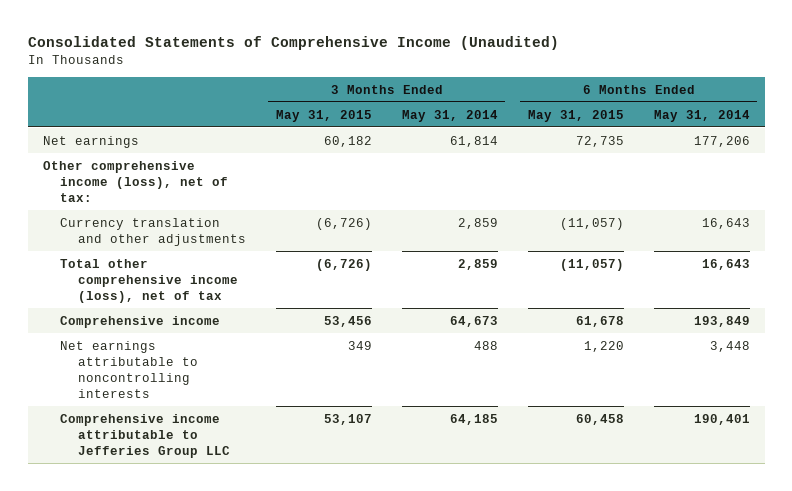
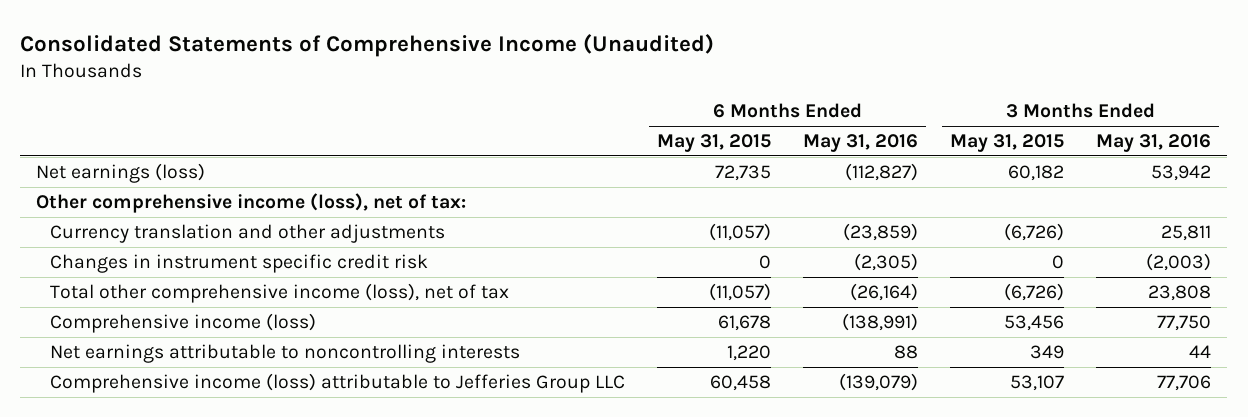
[401,109,498,122] May 31, 2014 -> none
[653,109,750,122] May 31, 2014 -> none
none -> [803,134,919,153] May 31, 2016
none -> [1096,134,1212,153] May 31, 2016
[42,135,139,148] Net earnings -> [36,163,206,184] Net earnings (loss)
none -> [50,254,429,274] Changes in instrument specific credit risk
[60,315,221,328] Comprehensive income -> [50,313,317,334] Comprehensive income (loss)
[60,413,230,458] Comprehensive income attributable to Jefferies Group LLC -> [50,373,626,394] Comprehensive income (loss) attributable to Jefferies Group LLC

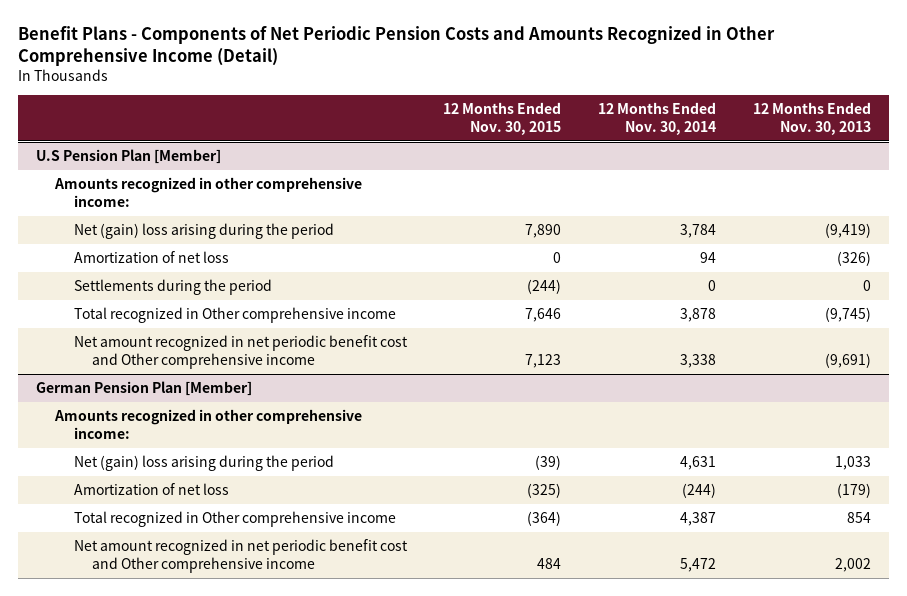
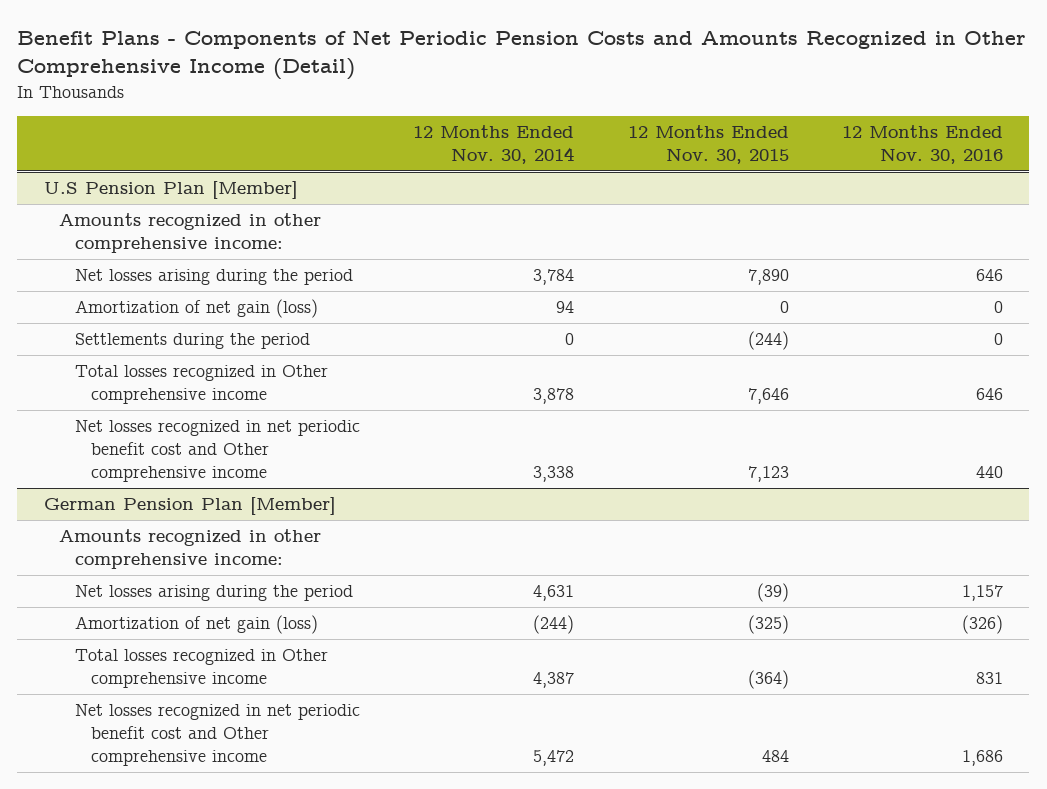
[752,102,871,136] 12 Months Ended Nov. 30, 2013 -> none
none -> [841,125,1003,164] 12 Months Ended Nov. 30, 2016
[73,223,334,240] Net (gain) loss arising during the period -> [75,269,354,286] Net losses arising during the period
[73,251,229,264] Amortization of net loss -> [75,299,319,319] Amortization of net gain (loss)
[73,307,396,324] Total recognized in Other comprehensive income -> [75,365,329,405] Total losses recognized in Other comprehensive income
[73,335,408,369] Net amount recognized in net periodic benefit cost and Other comprehensive income -> [75,420,361,483] Net losses recognized in net periodic benefit cost and Other comprehensive income
[73,455,334,472] Net (gain) loss arising during the period -> [75,585,354,602] Net losses arising during the period
[73,483,229,496] Amortization of net loss -> [75,615,319,635] Amortization of net gain (loss)
[73,511,396,528] Total recognized in Other comprehensive income -> [75,649,329,689] Total losses recognized in Other comprehensive income
[73,539,408,573] Net amount recognized in net periodic benefit cost and Other comprehensive income -> [75,704,361,767] Net losses recognized in net periodic benefit cost and Other comprehensive income

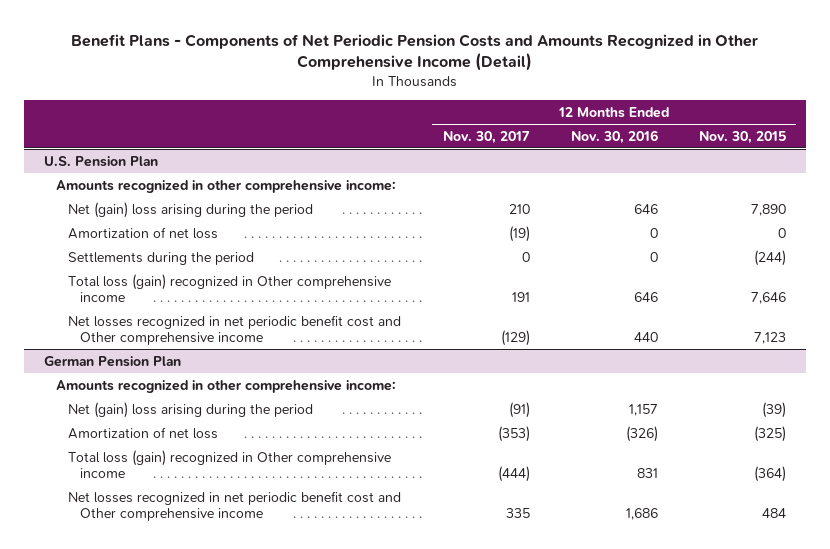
[413,125,575,164] 12 Months Ended Nov. 30, 2014 -> none
none -> [442,130,530,144] Nov. 30, 2017
[43,181,298,200] U.S Pension Plan [Member] -> [44,155,159,167] U.S. Pension Plan
[75,269,354,286] Net losses arising during the period -> [68,201,314,218] Net (gain) loss arising during the period
[75,299,319,319] Amortization of net gain (loss) -> [68,226,219,239] Amortization of net loss
[75,365,329,405] Total losses recognized in Other comprehensive income -> [68,273,392,303] Total loss (gain) recognized in Other comprehensive income
[43,497,336,516] German Pension Plan [Member] -> [44,355,182,367] German Pension Plan
[75,585,354,602] Net losses arising during the period -> [68,401,314,418] Net (gain) loss arising during the period
[75,615,319,635] Amortization of net gain (loss) -> [68,426,219,439] Amortization of net loss
[75,649,329,689] Total losses recognized in Other comprehensive income -> [68,449,392,479] Total loss (gain) recognized in Other comprehensive income

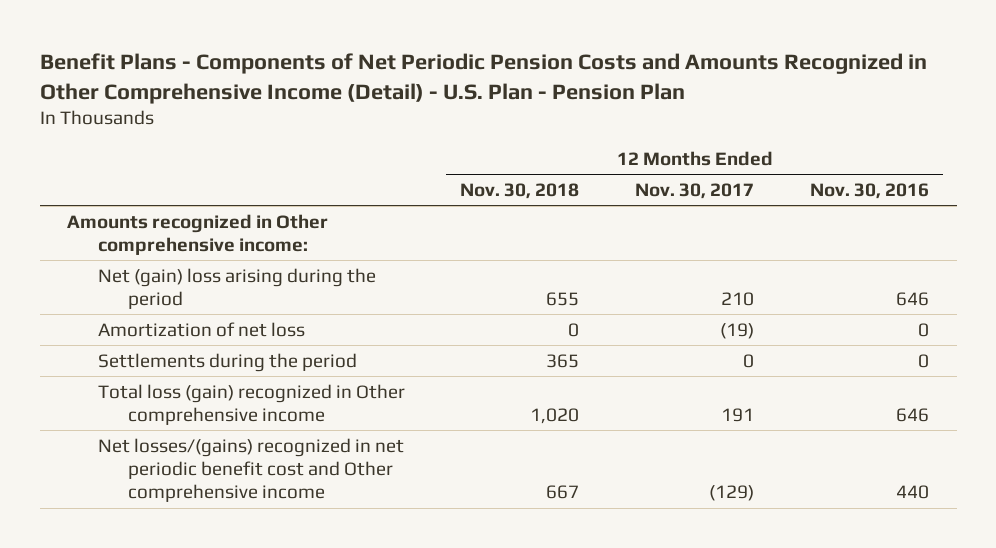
[71,33,759,72] Benefit Plans - Components of Net Periodic Pension Costs and Amounts Recognized in Other Comprehensive Income (Detail) -> [39,53,927,104] Benefit Plans - Components of Net Periodic Pension Costs and Amounts Recognized in Other Comprehensive Income (Detail) - U.S. Plan - Pension Plan
[698,130,786,144] Nov. 30, 2015 -> none
none -> [460,183,580,200] Nov. 30, 2018
[44,155,159,167] U.S. Pension Plan -> none
[56,179,397,193] Amounts recognized in other comprehensive income: -> [67,213,329,255] Amounts recognized in Other comprehensive income:
[44,355,182,367] German Pension Plan -> none
[56,379,397,393] Amounts recognized in other comprehensive income: -> none
[68,401,314,418] Net (gain) loss arising during the period -> none
[68,426,219,439] Amortization of net loss -> none
[68,449,392,479] Total loss (gain) recognized in Other comprehensive income -> none
[68,490,402,522] Net losses recognized in net periodic benefit cost and Other comprehensive income -> none
[68,314,402,346] Net losses recognized in net periodic benefit cost and Other comprehensive income -> [97,437,404,503] Net losses/(gains) recognized in net periodic benefit cost and Other comprehensive income

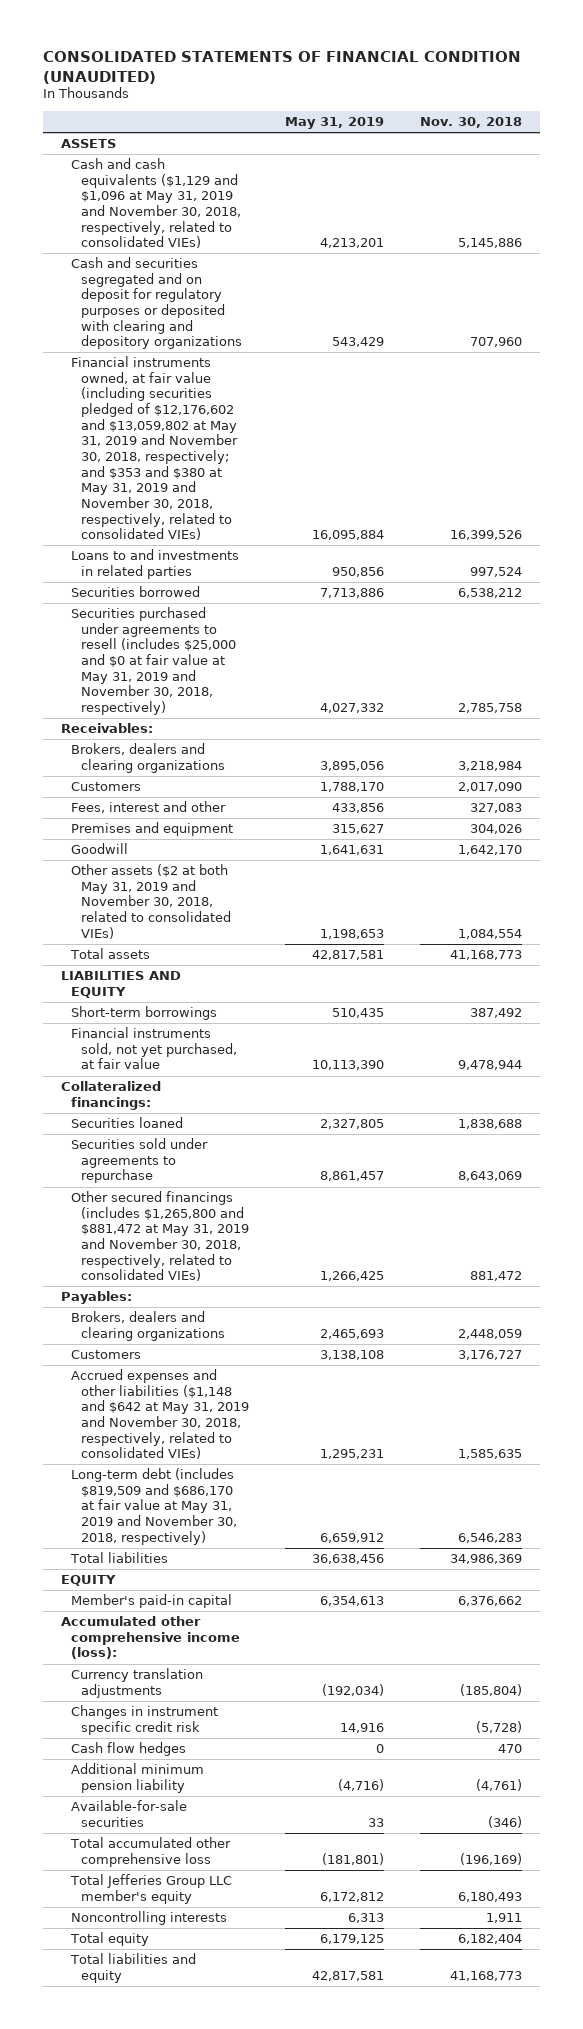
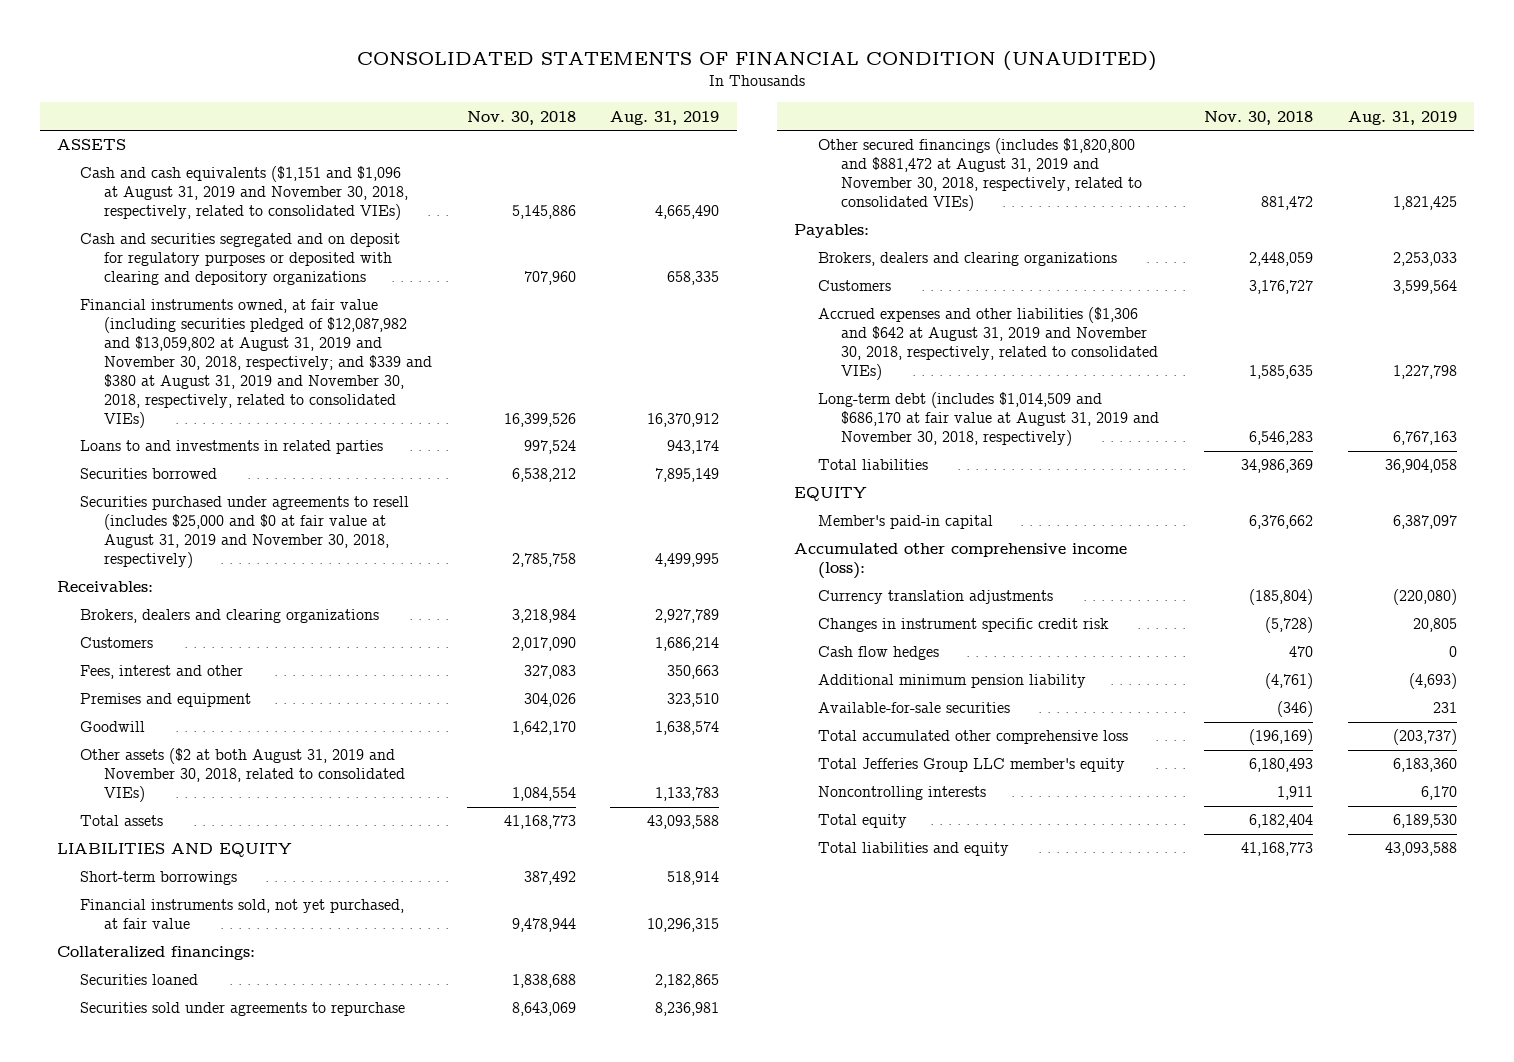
[284,117,384,130] May 31, 2019 -> none
none -> [610,110,720,125] Aug. 31, 2019
[70,158,241,249] Cash and cash equivalents ($1,129 and $1,096 at May 31, 2019 and November 30, 2018, respectively, related to consolidated VIEs) -> [80,166,408,221] Cash and cash equivalents ($1,151 and $1,096 at August 31, 2019 and November 30, 2018, respectively, related to consolidated VIEs)
[70,356,238,541] Financial instruments owned, at fair value (including securities pledged of $12,176,602 and $13,059,802 at May 31, 2019 and November 30, 2018, respectively; and $353 and $380 at May 31, 2019 and November 30, 2018, respectively, related to consolidated VIEs) -> [80,299,432,428] Financial instruments owned, at fair value (including securities pledged of $12,087,982 and $13,059,802 at August 31, 2019 and November 30, 2018, respectively; and $339 and $380 at August 31, 2019 and November 30, 2018, respectively, related to consolidated VIEs)
[70,607,236,716] Securities purchased under agreements to resell (includes $25,000 and $0 at fair value at May 31, 2019 and November 30, 2018, respectively) -> [80,496,410,569] Securities purchased under agreements to resell (includes $25,000 and $0 at fair value at August 31, 2019 and November 30, 2018, respectively)
[70,864,231,939] Other assets ($2 at both May 31, 2019 and November 30, 2018, related to consolidated VIEs) -> [80,748,405,803] Other assets ($2 at both August 31, 2019 and November 30, 2018, related to consolidated VIEs)
[70,1191,249,1282] Other secured financings (includes $1,265,800 and $881,472 at May 31, 2019 and November 30, 2018, respectively, related to consolidated VIEs) -> [817,138,1143,212] Other secured financings (includes $1,820,800 and $881,472 at August 31, 2019 and November 30, 2018, respectively, related to consolidated VIEs)
[70,1369,249,1460] Accrued expenses and other liabilities ($1,148 and $642 at May 31, 2019 and November 30, 2018, respectively, related to consolidated VIEs) -> [817,307,1159,381] Accrued expenses and other liabilities ($1,306 and $642 at August 31, 2019 and November 30, 2018, respectively, related to consolidated VIEs)
[70,1468,237,1545] Long-term debt (includes $819,509 and $686,170 at fair value at May 31, 2019 and November 30, 2018, respectively) -> [817,392,1160,447] Long-term debt (includes $1,014,509 and $686,170 at fair value at August 31, 2019 and November 30, 2018, respectively)

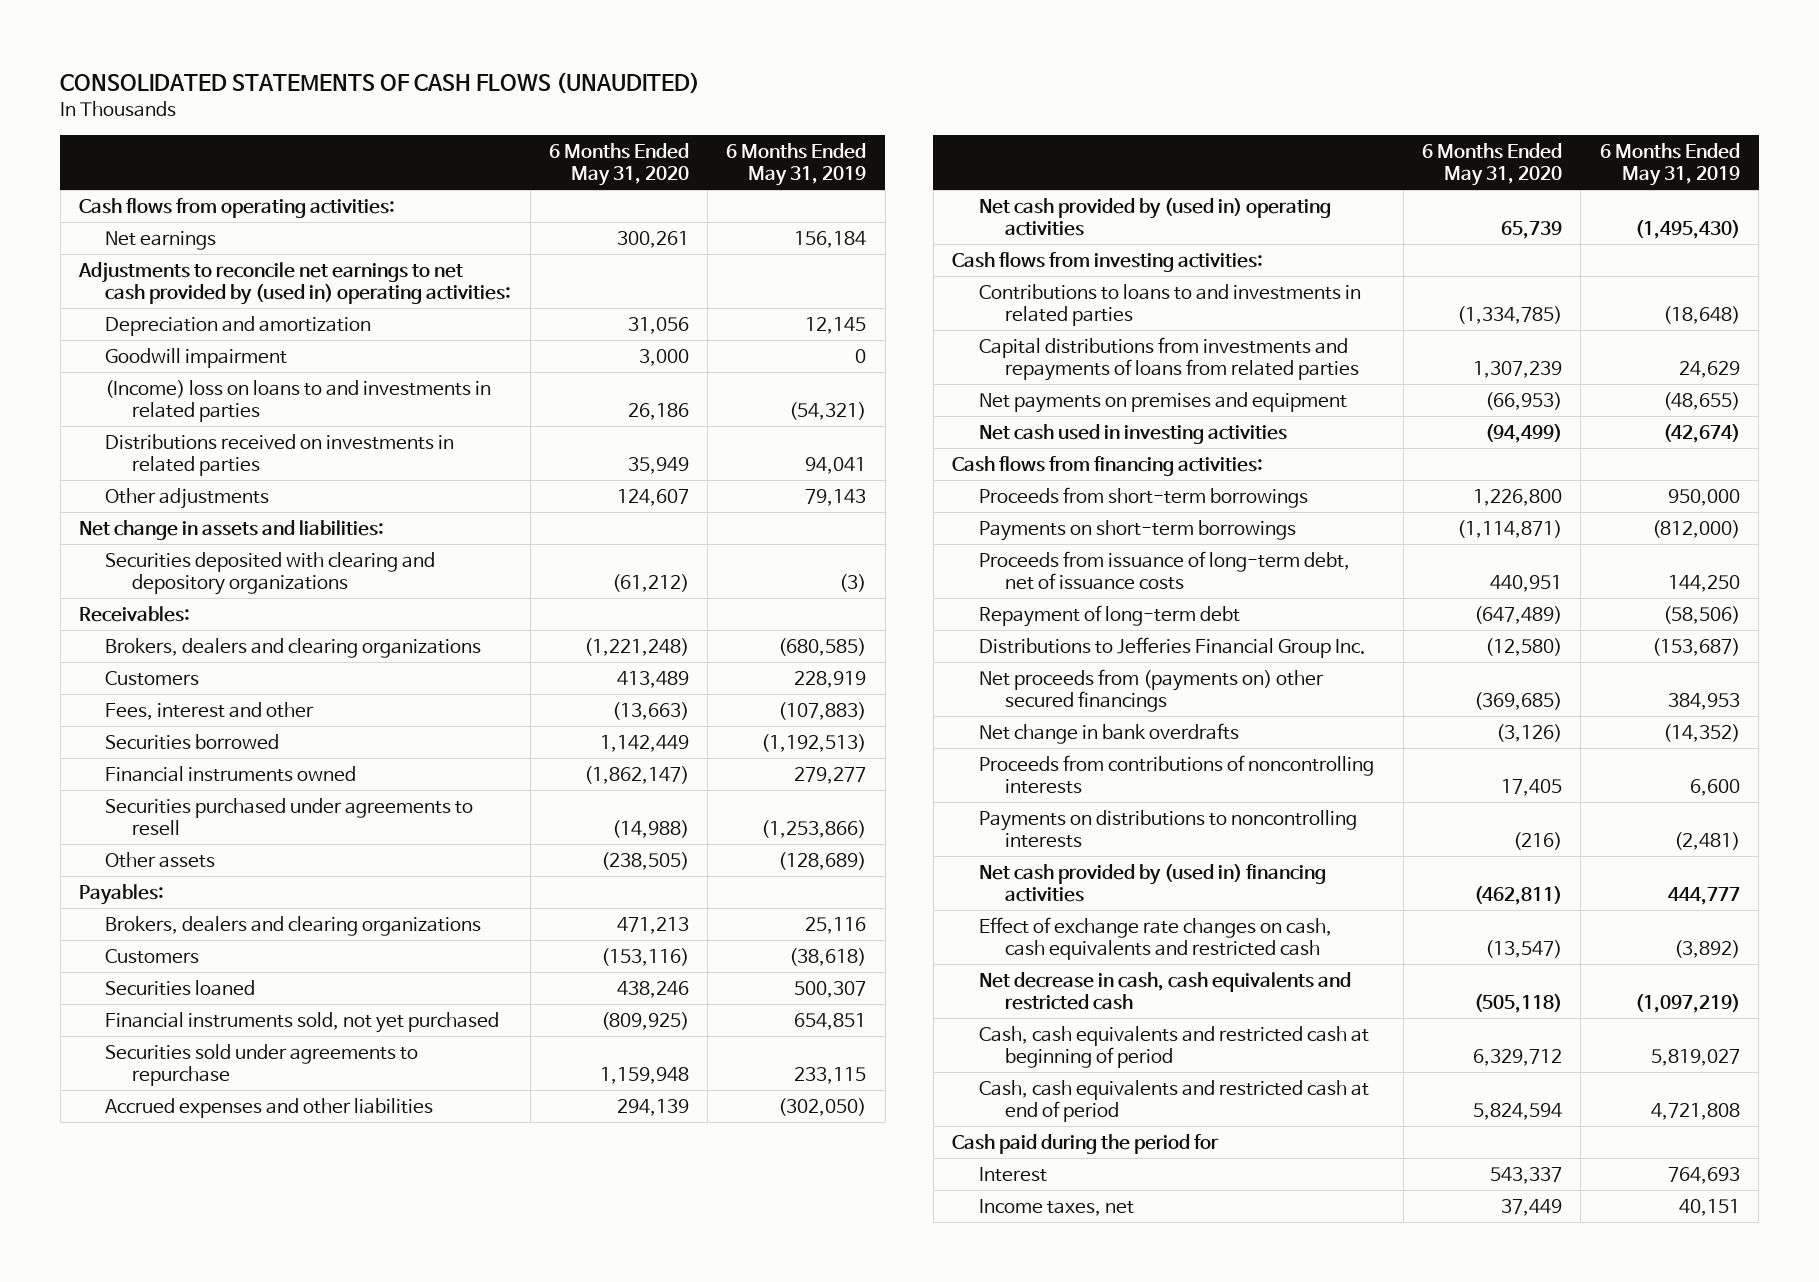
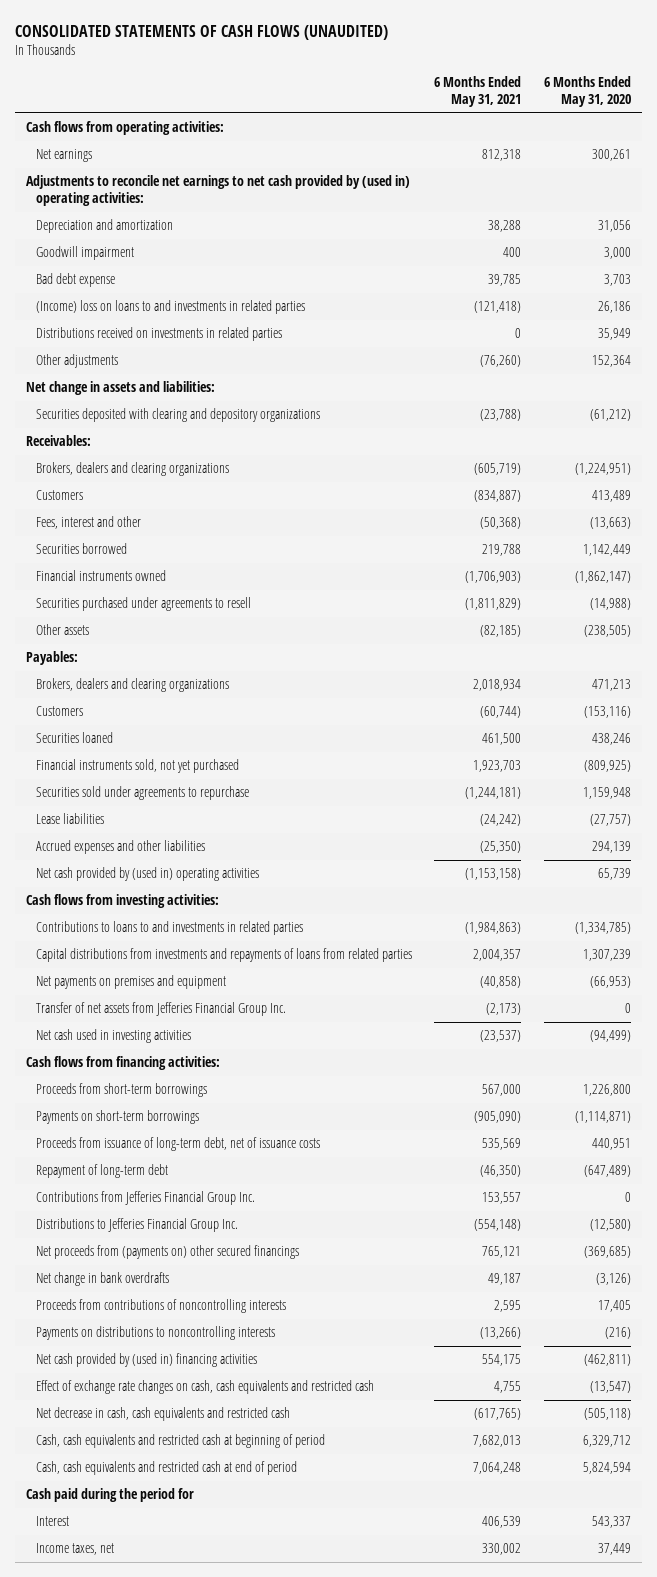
[726,142,867,187] 6 Months Ended May 31, 2019 -> none
none -> [434,76,522,108] 6 Months Ended May 31, 2021
none -> [36,273,116,288] Bad debt expense
[616,488,689,506] 124,607 -> [591,355,631,368] 152,364
[583,637,689,656] (1,221,248) -> [574,463,631,476] (1,224,951)
none -> [36,813,105,825] Lease liabilities
none -> [36,1002,287,1017] Transfer of net assets from Jefferies Financial Group Inc.
none -> [36,1191,256,1206] Contributions from Jefferies Financial Group Inc.

